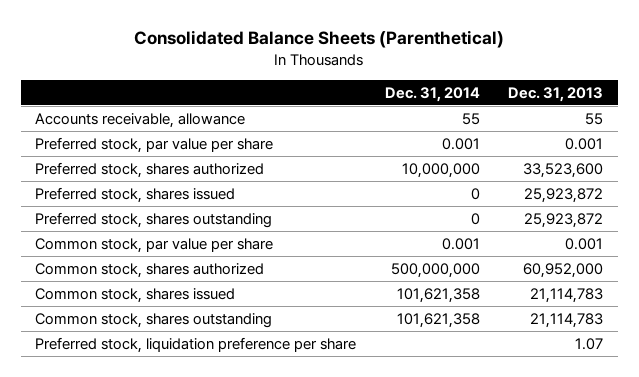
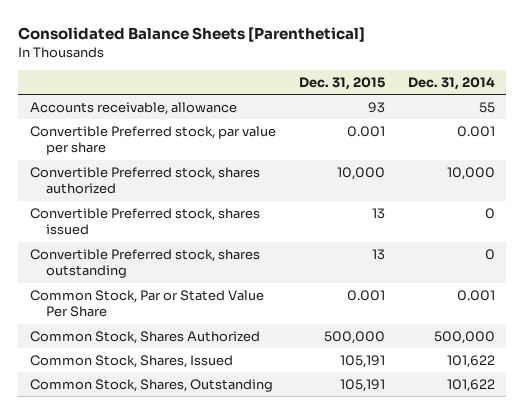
[134,30,505,49] Consolidated Balance Sheets (Parenthetical) -> [18,26,366,42] Consolidated Balance Sheets [Parenthetical]
[508,86,604,102] Dec. 31, 2013 -> none
none -> [298,76,385,90] Dec. 31, 2015
[35,336,357,353] Preferred stock, liquidation preference per share -> none
[35,136,274,153] Preferred stock, par value per share -> [29,125,276,156] Convertible Preferred stock, par value per share
[35,161,265,178] Preferred stock, shares authorized -> [29,166,260,195] Convertible Preferred stock, shares authorized
[401,162,480,178] 10,000,000 -> [446,166,495,180] 10,000
[35,186,236,203] Preferred stock, shares issued -> [29,207,260,236] Convertible Preferred stock, shares issued
[35,211,273,228] Preferred stock, shares outstanding -> [29,248,260,279] Convertible Preferred stock, shares outstanding
[35,237,274,253] Common stock, par value per share -> [29,289,264,318] Common Stock, Par or Stated Value Per Share
[35,262,265,278] Common stock, shares authorized -> [29,330,260,344] Common Stock, Shares Authorized
[390,262,480,278] 500,000,000 -> [433,330,495,344] 500,000
[35,287,236,303] Common stock, shares issued -> [29,354,233,368] Common Stock, Shares, Issued
[396,287,480,303] 101,621,358 -> [446,354,495,368] 101,622
[35,312,273,328] Common stock, shares outstanding -> [29,378,273,392] Common Stock, Shares, Outstanding
[396,312,480,328] 101,621,358 -> [446,378,495,392] 101,622

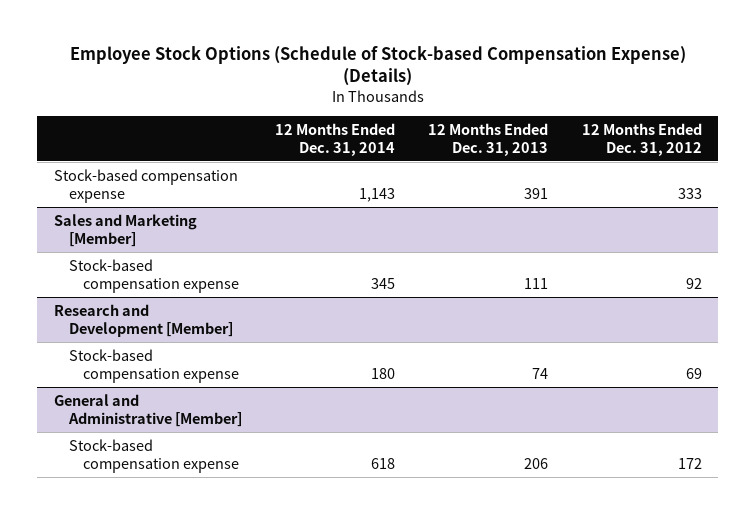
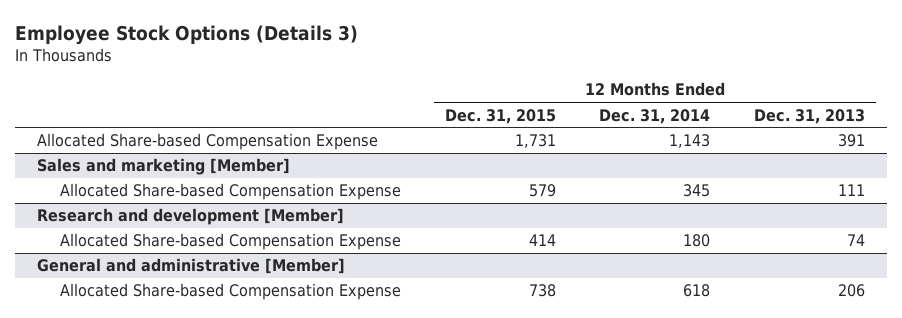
[69,45,686,87] Employee Stock Options (Schedule of Stock-based Compensation Expense) (Details) -> [14,24,358,45] Employee Stock Options (Details 3)
[581,122,702,156] 12 Months Ended Dec. 31, 2012 -> none
none -> [444,108,556,124] Dec. 31, 2015
[53,168,238,203] Stock-based compensation expense -> [36,133,378,151] Allocated Share-based Compensation Expense
[53,213,197,247] Sales and Marketing [Member] -> [36,158,290,176] Sales and marketing [Member]
[68,258,240,293] Stock-based compensation expense -> [59,183,401,201] Allocated Share-based Compensation Expense
[53,303,233,337] Research and Development [Member] -> [36,208,344,226] Research and development [Member]
[68,348,240,383] Stock-based compensation expense -> [59,233,401,251] Allocated Share-based Compensation Expense
[53,393,242,427] General and Administrative [Member] -> [36,258,345,275] General and administrative [Member]
[68,438,240,473] Stock-based compensation expense -> [59,283,401,301] Allocated Share-based Compensation Expense

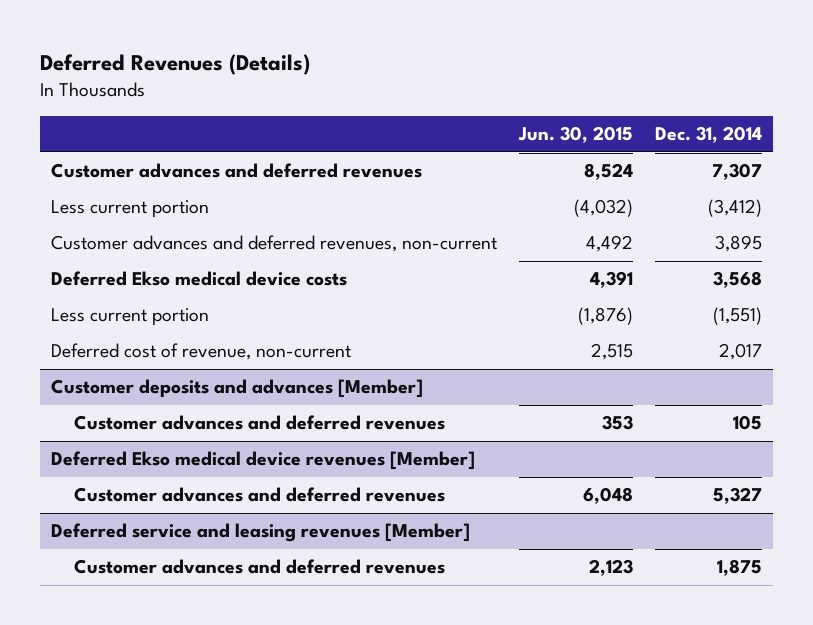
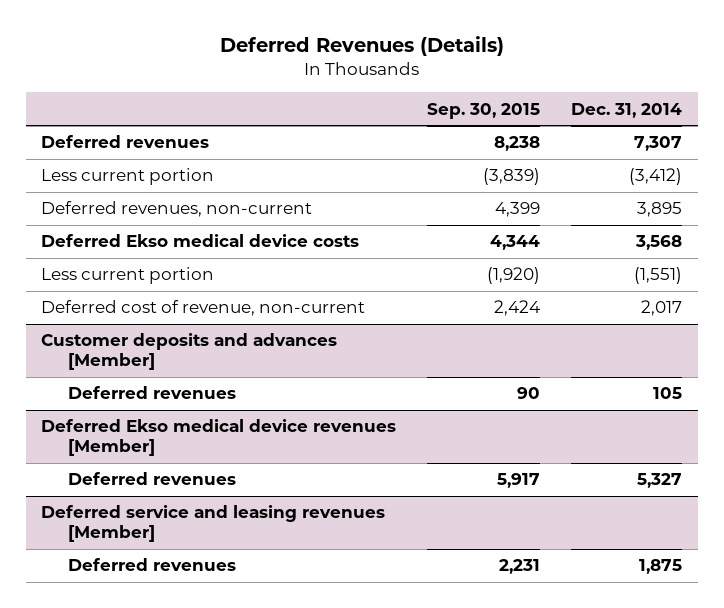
[517,125,633,143] Jun. 30, 2015 -> none
none -> [427,102,541,119] Sep. 30, 2015
[50,163,422,179] Customer advances and deferred revenues -> [41,135,210,149] Deferred revenues
[50,235,497,253] Customer advances and deferred revenues, non-current -> [41,201,313,218] Deferred revenues, non-current
[74,415,446,431] Customer advances and deferred revenues -> [68,386,237,400] Deferred revenues
[74,487,446,503] Customer advances and deferred revenues -> [68,472,237,486] Deferred revenues
[74,559,446,575] Customer advances and deferred revenues -> [68,558,237,572] Deferred revenues

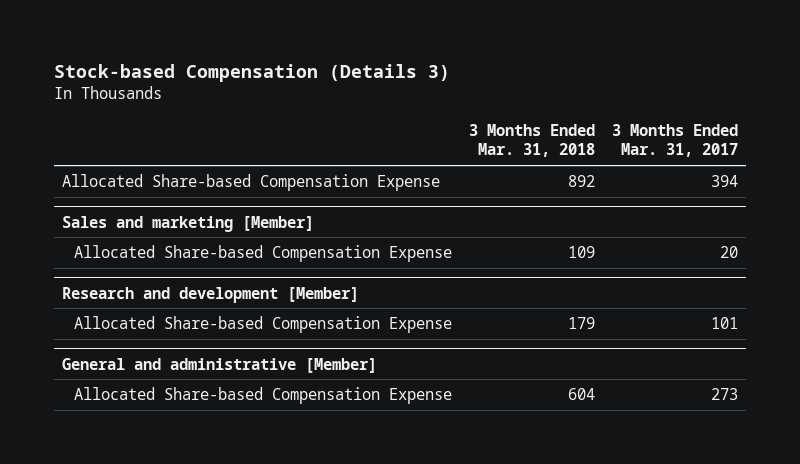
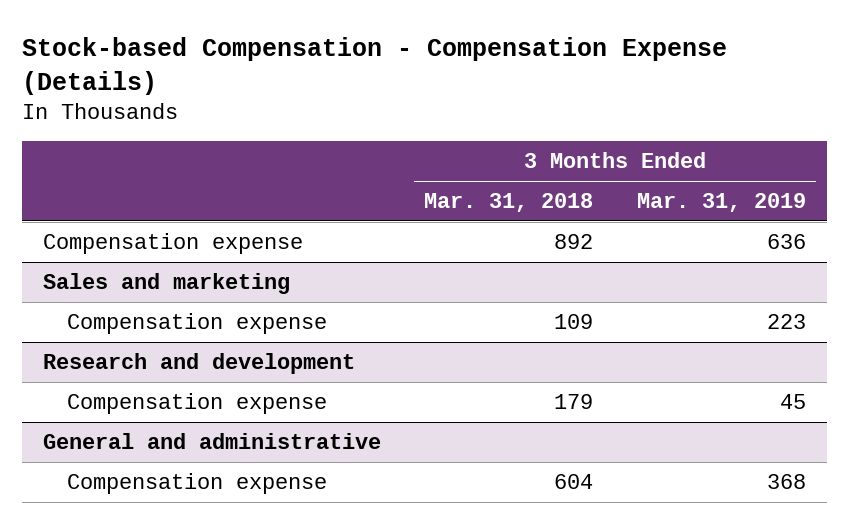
[54,64,451,83] Stock-based Compensation (Details 3) -> [21,36,727,95] Stock-based Compensation - Compensation Expense (Details)
[611,124,738,158] 3 Months Ended Mar. 31, 2017 -> none
none -> [636,193,806,213] Mar. 31, 2019
[62,174,441,192] Allocated Share-based Compensation Expense -> [43,233,304,255] Compensation expense
[62,215,315,232] Sales and marketing [Member] -> [43,273,291,295] Sales and marketing
[74,245,453,263] Allocated Share-based Compensation Expense -> [67,313,328,335] Compensation expense
[62,286,360,303] Research and development [Member] -> [43,353,356,375] Research and development
[74,316,453,334] Allocated Share-based Compensation Expense -> [67,393,328,415] Compensation expense
[62,357,378,373] General and administrative [Member] -> [43,433,382,450] General and administrative
[74,387,453,405] Allocated Share-based Compensation Expense -> [67,473,328,495] Compensation expense

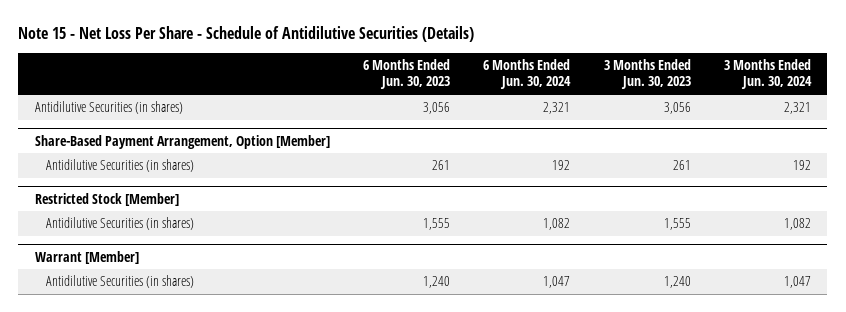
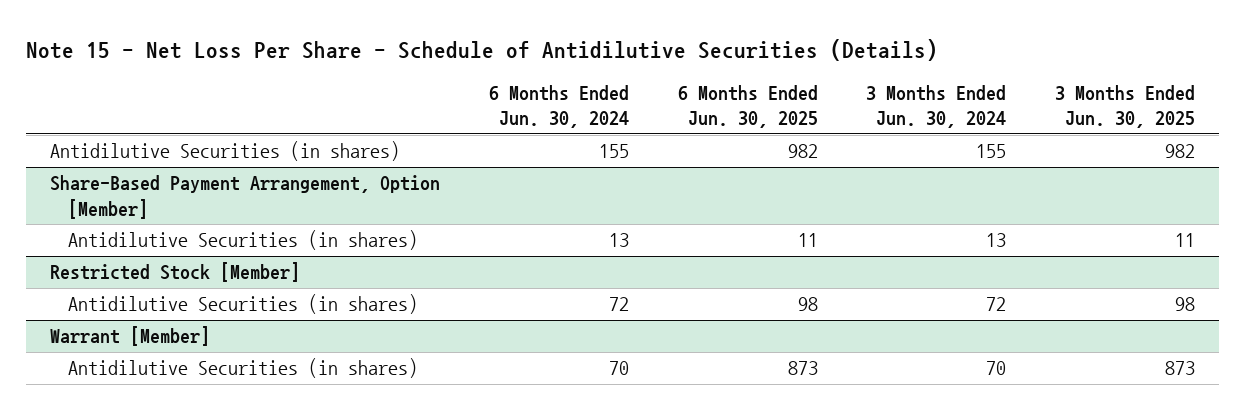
[362,59,450,90] 6 Months Ended Jun. 30, 2023 -> none
[603,59,691,90] 3 Months Ended Jun. 30, 2023 -> none
none -> [677,84,818,129] 6 Months Ended Jun. 30, 2025
none -> [1054,84,1195,129] 3 Months Ended Jun. 30, 2025
[543,102,571,115] 2,321 -> [598,144,629,159] 155
[783,102,811,115] 2,321 -> [976,144,1007,159] 155
[552,160,571,171] 192 -> [608,233,629,248] 13
[792,160,811,171] 192 -> [986,233,1007,248] 13
[543,218,571,231] 1,082 -> [608,297,629,312] 72
[783,218,811,231] 1,082 -> [986,297,1007,312] 72
[543,276,571,289] 1,047 -> [608,361,629,376] 70
[783,276,811,289] 1,047 -> [986,361,1007,376] 70

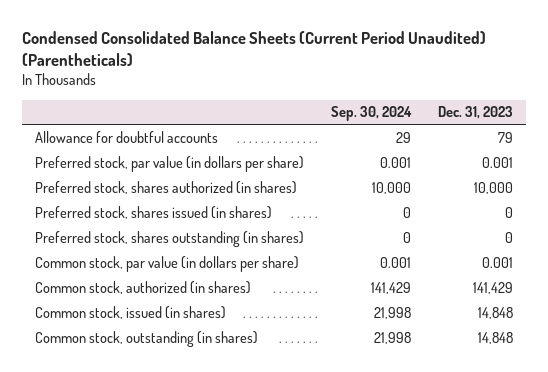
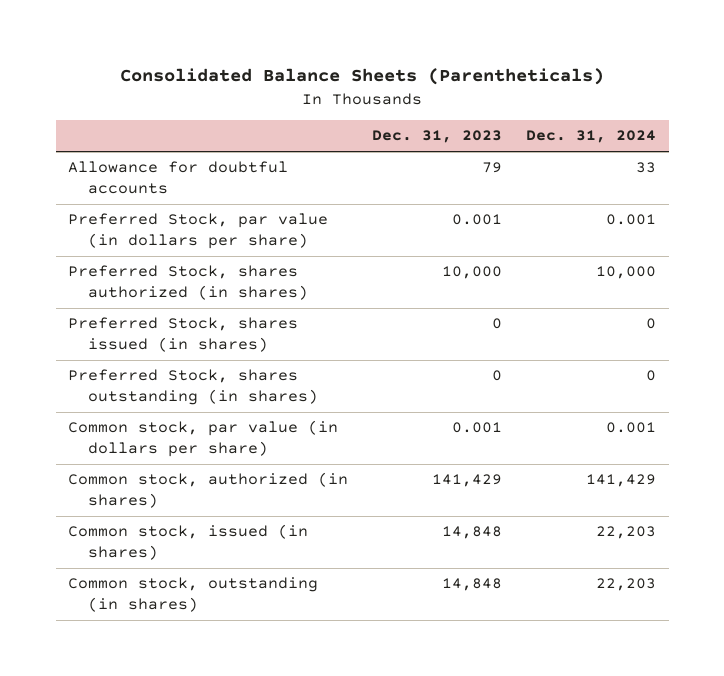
[21,30,486,67] Condensed Consolidated Balance Sheets (Current Period Unaudited) (Parentheticals) -> [120,68,605,86] Consolidated Balance Sheets (Parentheticals)
[331,106,413,122] Sep. 30, 2024 -> none
none -> [526,130,657,144] Dec. 31, 2024
[35,155,305,172] Preferred stock, par value (in dollars per share) -> [67,213,328,250] Preferred Stock, par value (in dollars per share)
[35,180,298,194] Preferred stock, shares authorized (in shares) -> [67,265,309,301] Preferred Stock, shares authorized (in shares)
[35,205,273,219] Preferred stock, shares issued (in shares) -> [67,317,298,353] Preferred Stock, shares issued (in shares)
[35,230,305,247] Preferred stock, shares outstanding (in shares) -> [67,369,319,406] Preferred Stock, shares outstanding (in shares)

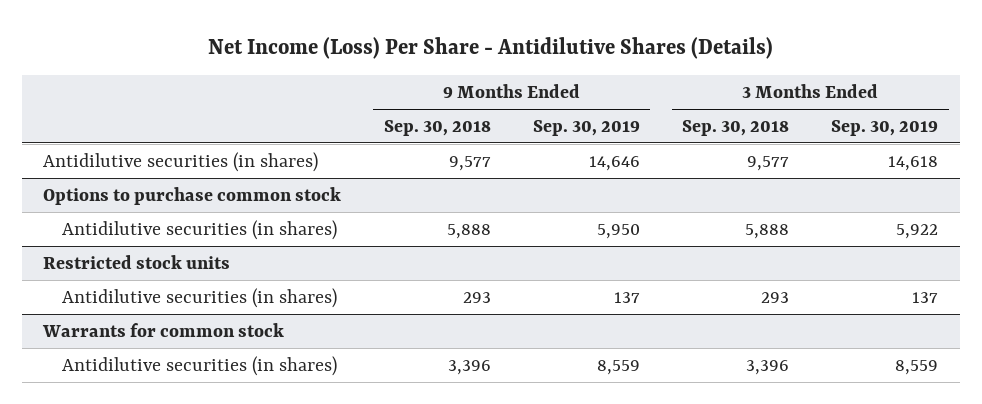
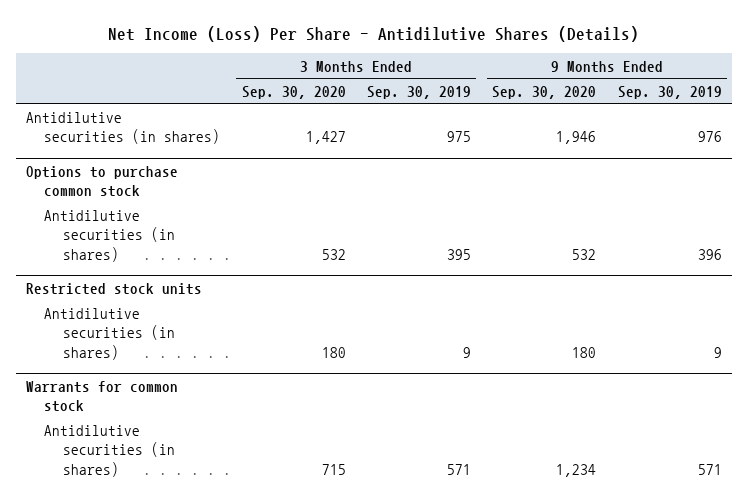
[383,119,491,136] Sep. 30, 2018 -> none
[682,119,790,136] Sep. 30, 2018 -> none
none -> [241,85,346,99] Sep. 30, 2020
none -> [492,85,597,99] Sep. 30, 2020
[588,155,640,171] 14,646 -> [697,131,722,143] 976
[888,155,939,171] 14,618 -> [447,131,472,143] 975
[596,223,640,239] 5,950 -> [697,248,722,260] 396
[896,223,939,239] 5,922 -> [447,248,472,260] 395
[613,291,640,303] 137 -> [713,346,722,358] 9
[912,291,939,303] 137 -> [463,346,472,358] 9
[596,359,640,375] 8,559 -> [697,463,722,475] 571
[895,359,939,375] 8,559 -> [447,463,472,475] 571

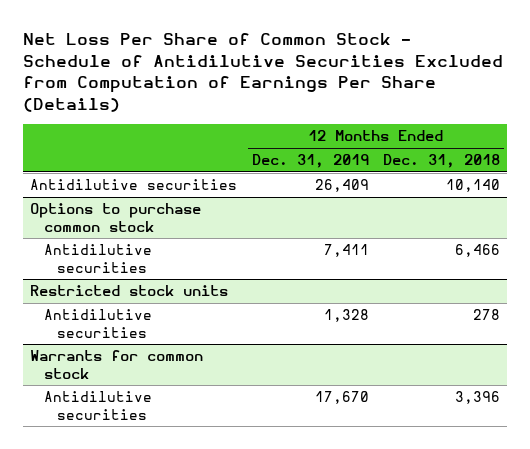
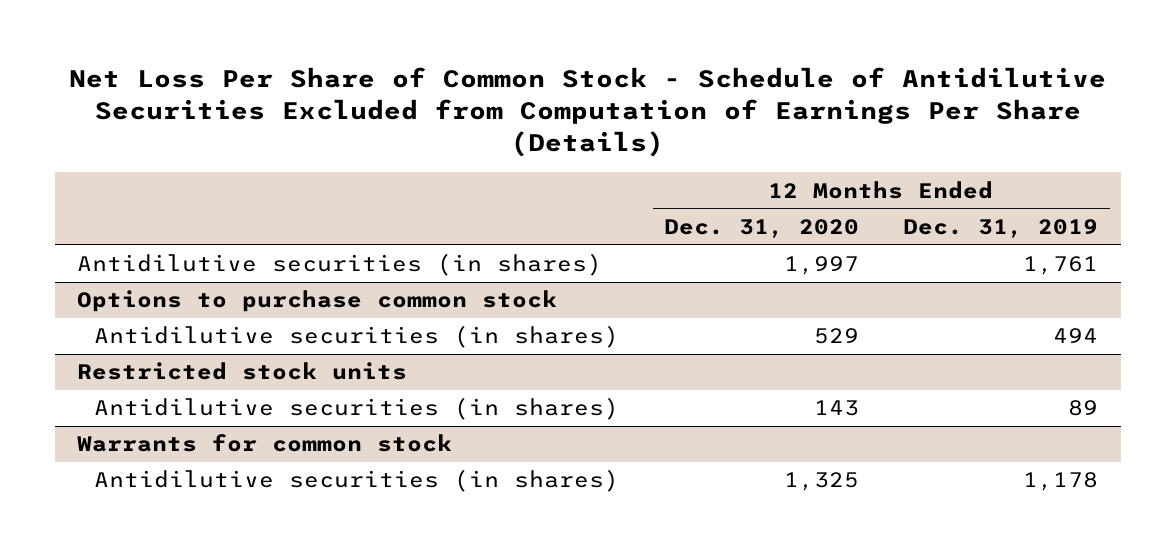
[383,154,501,169] Dec. 31, 2018 -> none
none -> [663,219,859,239] Dec. 31, 2020
[30,179,238,191] Antidilutive securities -> [76,253,602,277] Antidilutive securities (in shares)
[314,179,369,193] 26,409 -> [1023,256,1099,276] 1,761
[43,244,152,273] Antidilutive securities -> [94,325,620,349] Antidilutive securities (in shares)
[323,244,369,258] 7,411 -> [1053,328,1099,344] 494
[43,309,152,338] Antidilutive securities -> [94,397,620,421] Antidilutive securities (in shares)
[323,309,369,323] 1,328 -> [1068,400,1099,417] 89
[43,391,152,420] Antidilutive securities -> [94,469,620,493] Antidilutive securities (in shares)
[314,391,369,405] 17,670 -> [1023,472,1099,492] 1,178

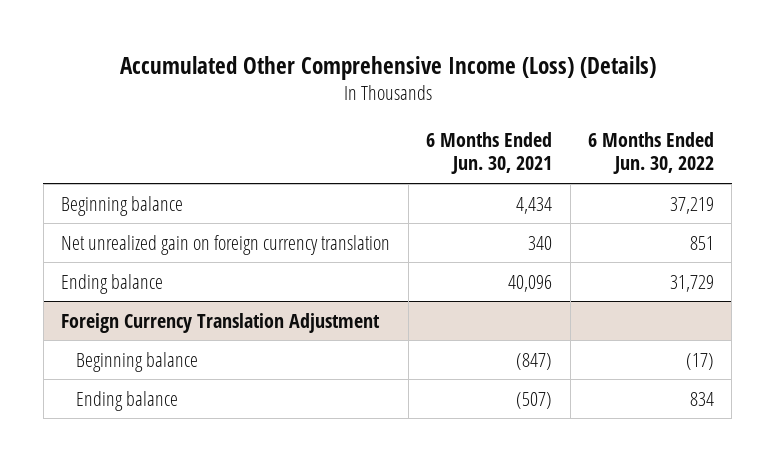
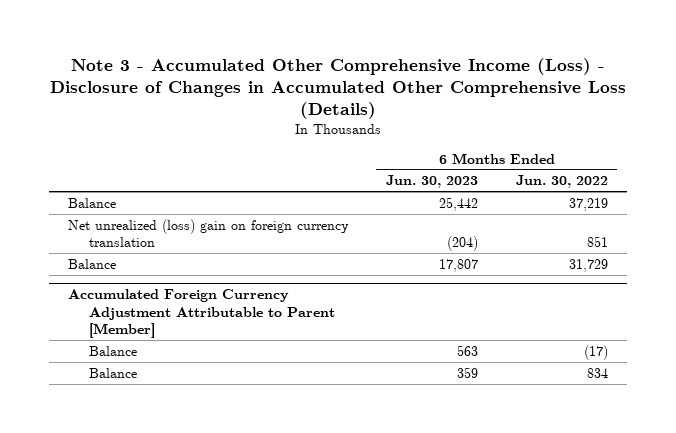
[119,55,656,80] Accumulated Other Comprehensive Income (Loss) (Details) -> [49,57,626,119] Note 3 - Accumulated Other Comprehensive Income (Loss) - Disclosure of Changes in Accumulated Other Comprehensive Loss (Details)
[426,131,553,175] 6 Months Ended Jun. 30, 2021 -> none
none -> [385,175,478,189] Jun. 30, 2023
[61,195,184,216] Beginning balance -> [67,197,116,208] Balance
[61,234,391,255] Net unrealized gain on foreign currency translation -> [67,218,349,247] Net unrealized (loss) gain on foreign currency translation
[61,273,164,294] Ending balance -> [67,258,116,269] Balance
[61,312,381,333] Foreign Currency Translation Adjustment -> [67,289,336,338] Accumulated Foreign Currency Adjustment Attributable to Parent [Member]
[75,351,198,372] Beginning balance -> [89,345,138,356] Balance
[75,390,178,411] Ending balance -> [89,367,138,378] Balance

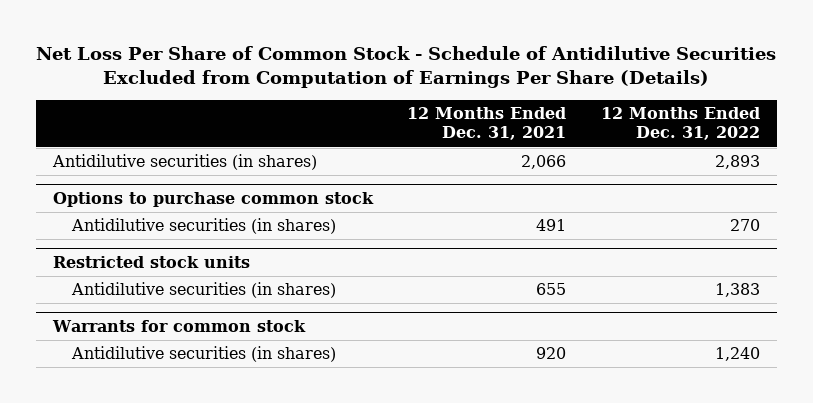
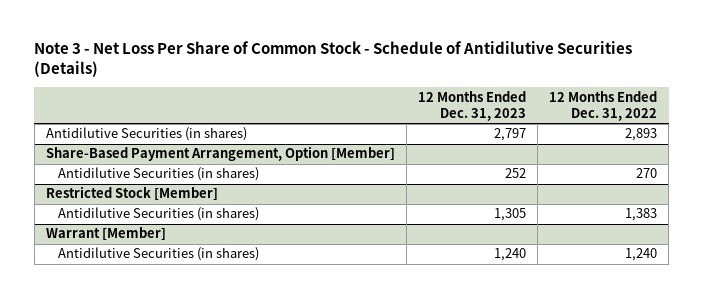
[36,46,777,89] Net Loss Per Share of Common Stock - Schedule of Antidilutive Securities Excluded from Computation of Earnings Per Share (Details) -> [34,41,633,78] Note 3 - Net Loss Per Share of Common Stock - Schedule of Antidilutive Securities (Details)
[407,107,567,141] 12 Months Ended Dec. 31, 2021 -> none
none -> [417,90,526,122] 12 Months Ended Dec. 31, 2023
[52,154,318,171] Antidilutive securities (in shares) -> [45,127,247,142] Antidilutive Securities (in shares)
[53,192,375,208] Options to purchase common stock -> [45,146,395,162] Share-Based Payment Arrangement, Option [Member]
[71,218,337,235] Antidilutive securities (in shares) -> [57,167,259,182] Antidilutive Securities (in shares)
[53,256,251,269] Restricted stock units -> [45,186,218,202] Restricted Stock [Member]
[71,282,337,299] Antidilutive securities (in shares) -> [57,207,259,222] Antidilutive Securities (in shares)
[52,320,307,333] Warrants for common stock -> [45,227,166,242] Warrant [Member]
[71,346,337,363] Antidilutive securities (in shares) -> [57,247,259,262] Antidilutive Securities (in shares)

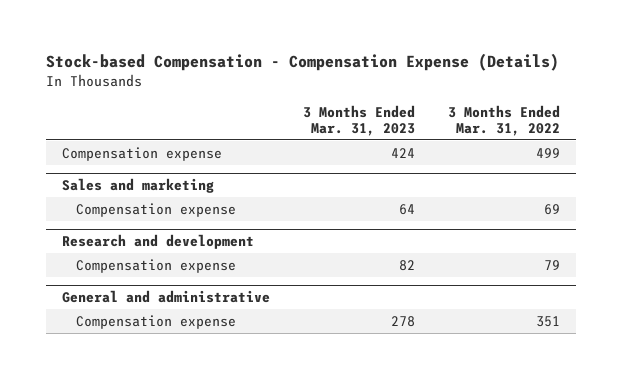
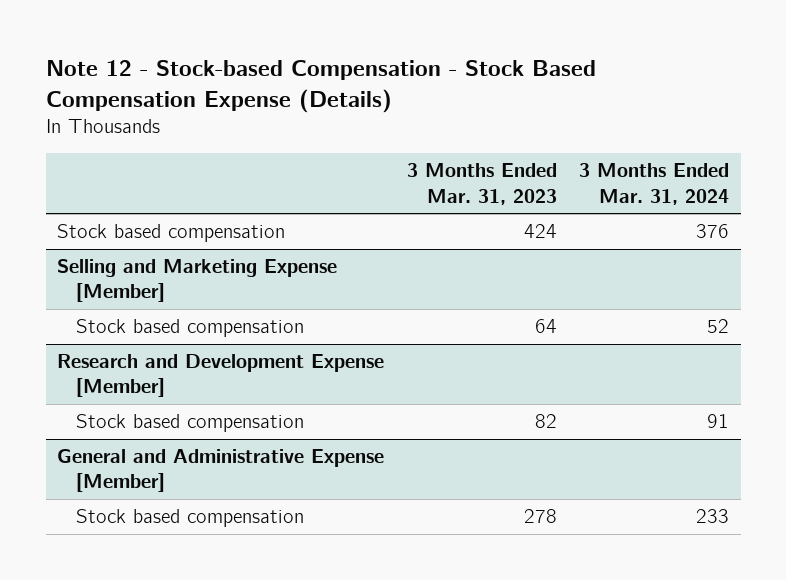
[45,53,559,72] Stock-based Compensation - Compensation Expense (Details) -> [45,60,596,113] Note 12 - Stock-based Compensation - Stock Based Compensation Expense (Details)
[447,104,560,136] 3 Months Ended Mar. 31, 2022 -> none
none -> [579,163,730,205] 3 Months Ended Mar. 31, 2024
[62,146,223,161] Compensation expense -> [56,224,285,243] Stock based compensation
[62,178,215,194] Sales and marketing -> [56,259,337,303] Selling and Marketing Expense [Member]
[75,202,236,217] Compensation expense -> [75,319,304,338] Stock based compensation
[62,234,255,250] Research and development -> [56,354,384,398] Research and Development Expense [Member]
[75,258,236,273] Compensation expense -> [75,414,304,433] Stock based compensation
[62,290,271,304] General and administrative -> [56,449,384,493] General and Administrative Expense [Member]
[75,314,236,329] Compensation expense -> [75,509,304,528] Stock based compensation

